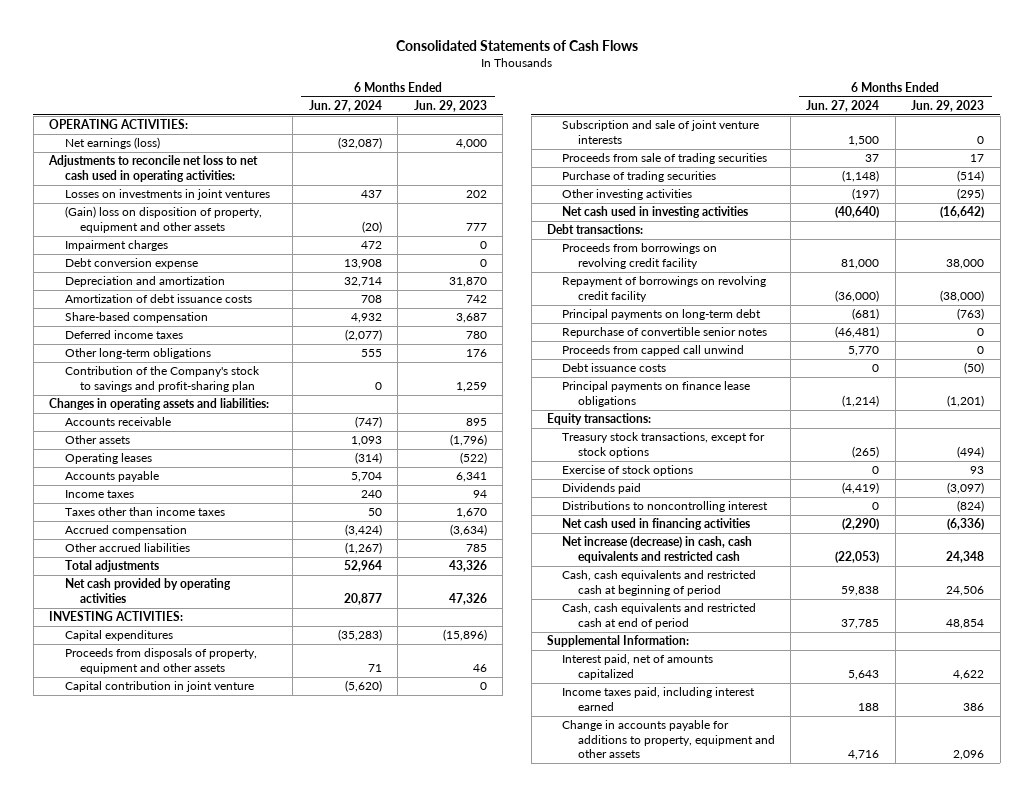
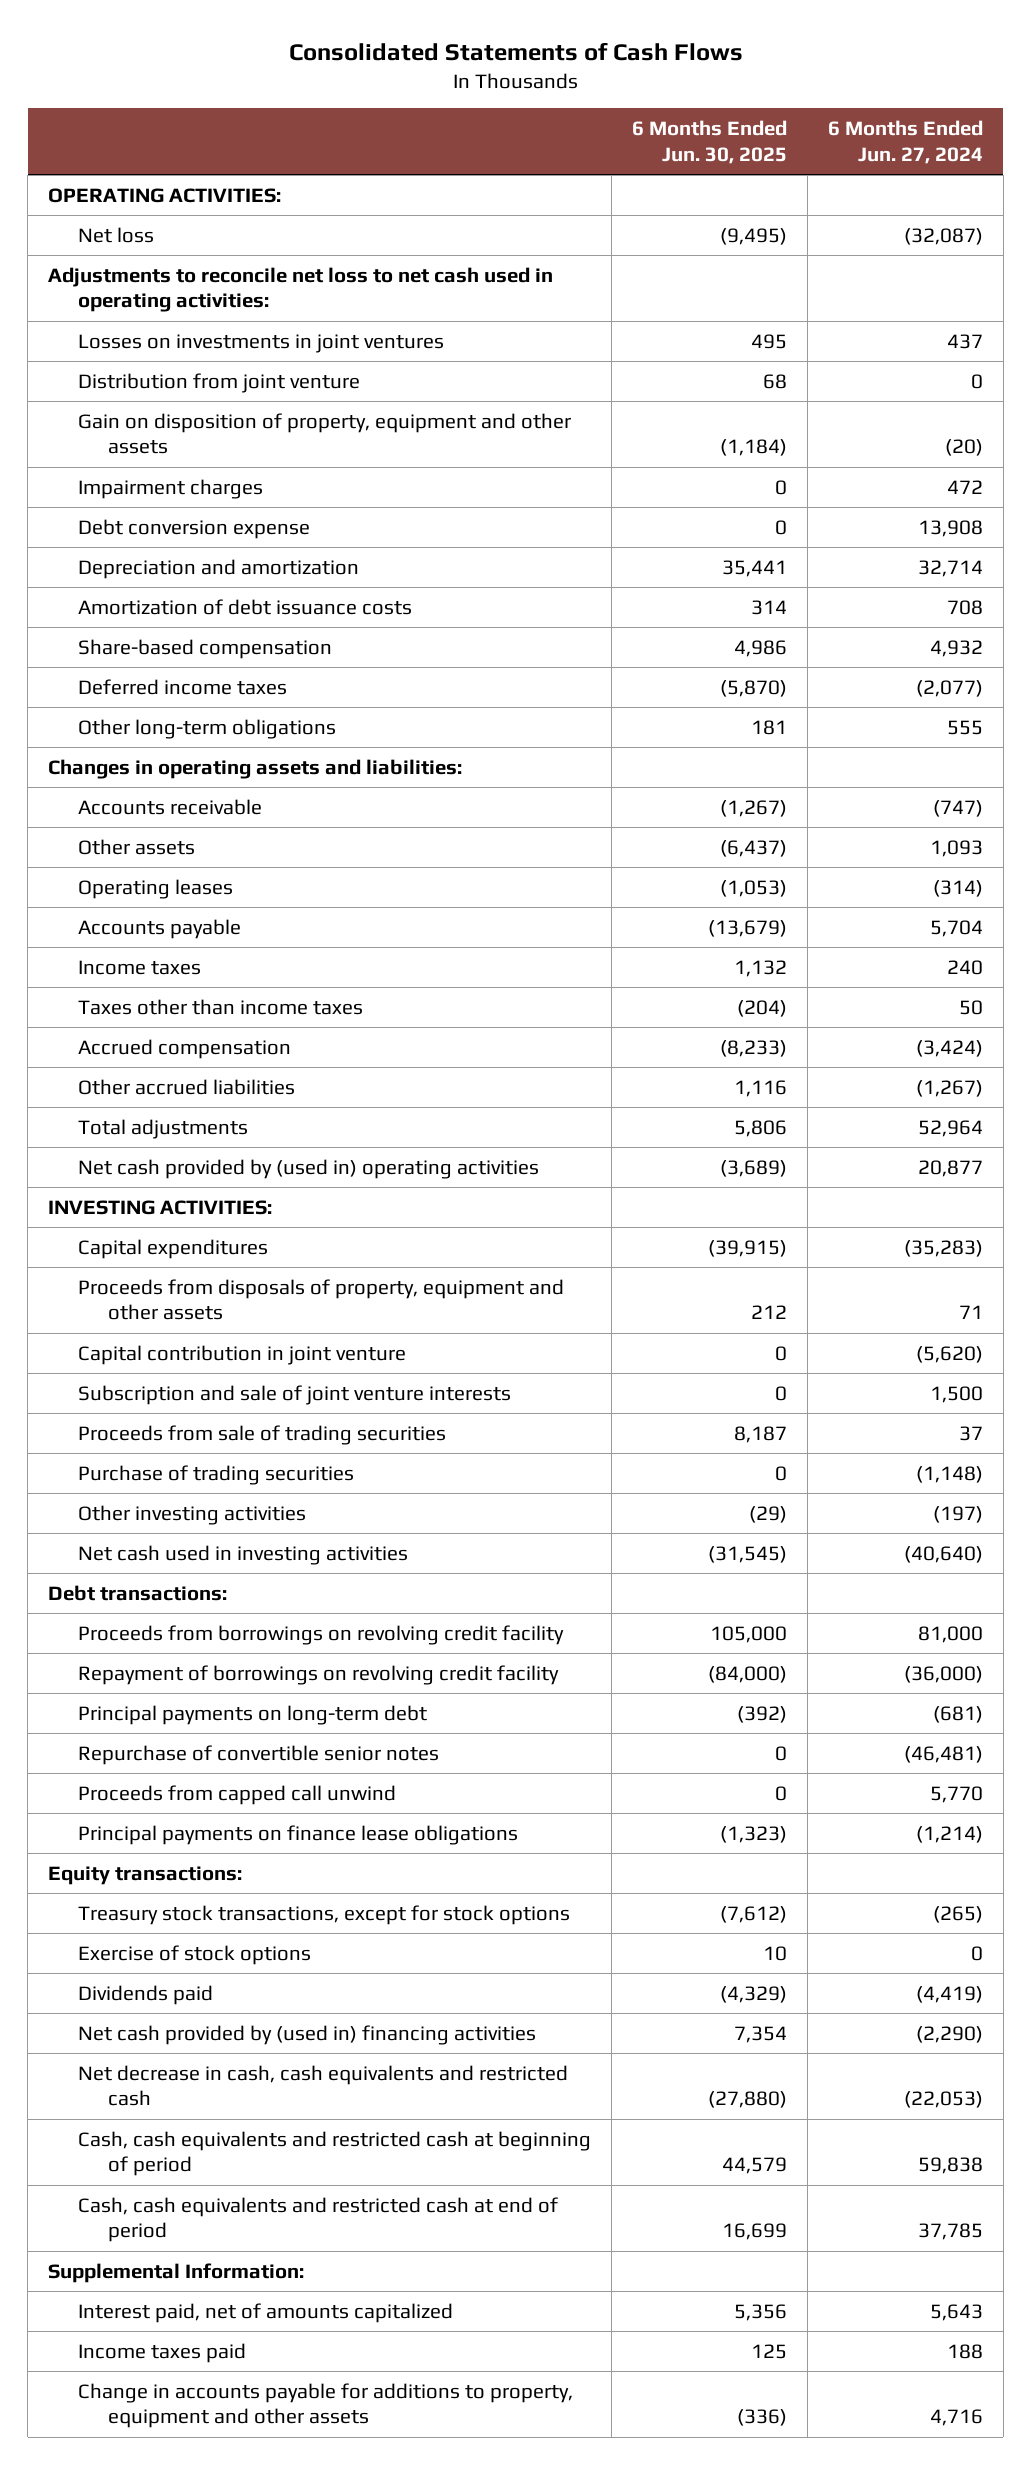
[413,99,487,112] Jun. 29, 2023 -> none
none -> [631,120,787,164] 6 Months Ended Jun. 30, 2025
[64,137,160,150] Net earnings (loss) -> [77,226,154,243] Net loss
none -> [77,372,360,393] Distribution from joint venture
[64,206,262,233] (Gain) loss on disposition of property, equipment and other assets -> [77,412,571,455] Gain on disposition of property, equipment and other assets
[64,366,260,392] Contribution of the Company's stock to savings and profit-sharing plan -> none
[64,578,231,603] Net cash provided by operating activities -> [77,1158,539,1179] Net cash provided by (used in) operating activities
[562,363,667,373] Debt issuance costs -> none
[562,501,769,513] Distributions to noncontrolling interest -> none
[562,518,751,531] Net cash used in financing activities -> [77,2024,536,2045] Net cash provided by (used in) financing activities
[562,536,753,563] Net increase (decrease) in cash, cash equivalents and restricted cash -> [77,2064,568,2107] Net decrease in cash, cash equivalents and restricted cash
[562,687,756,711] Income taxes paid, including interest earned -> [77,2342,246,2363] Income taxes paid

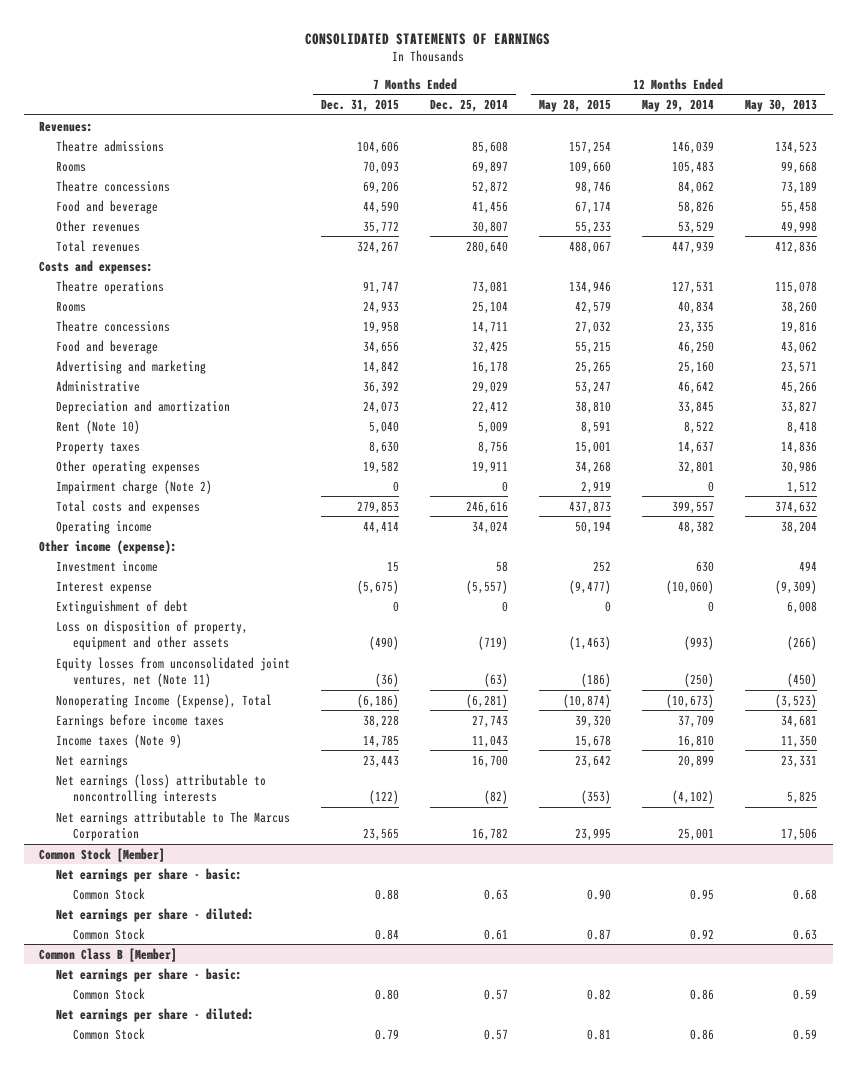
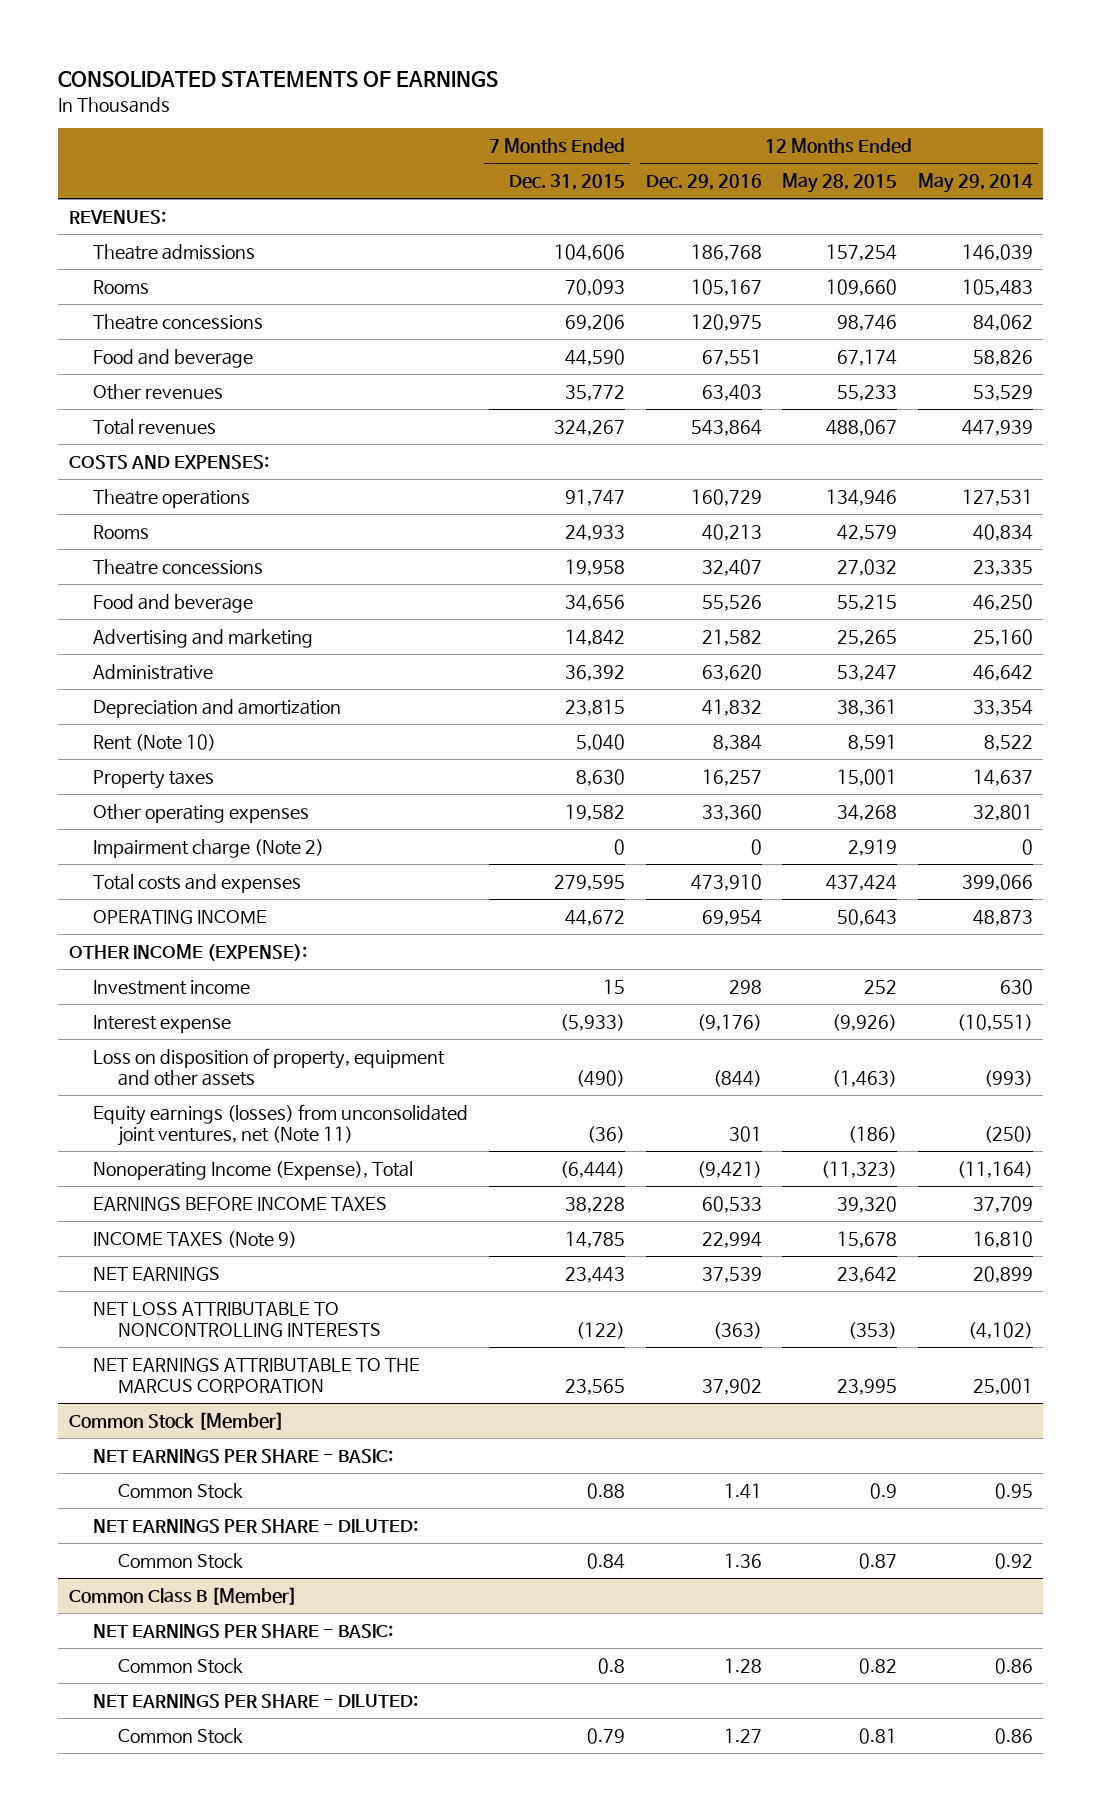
[430,98,509,112] Dec. 25, 2014 -> none
[745,98,818,112] May 30, 2013 -> none
none -> [645,174,762,191] Dec. 29, 2016
[39,120,94,132] Revenues: -> [68,209,166,224] REVENUES:
[39,259,154,274] Costs and expenses: -> [68,454,269,469] COSTS AND EXPENSES:
[363,400,400,414] 24,073 -> [564,698,625,716] 23,815
[575,400,612,414] 38,810 -> [837,698,898,716] 38,361
[678,400,715,414] 33,845 -> [972,699,1033,716] 33,354
[357,500,400,514] 279,853 -> [553,874,625,891] 279,595
[569,500,612,514] 437,873 -> [826,874,898,891] 437,424
[672,500,715,514] 399,557 -> [961,873,1033,891] 399,066
[56,519,153,534] Operating income -> [93,909,268,924] OPERATING INCOME
[363,520,400,534] 44,414 -> [564,909,625,926] 44,672
[575,520,612,534] 50,194 -> [837,908,898,926] 50,643
[678,520,715,534] 48,382 -> [972,909,1033,926] 48,873
[39,539,178,554] Other income (expense): -> [68,943,307,961] OTHER INCOME (EXPENSE):
[56,599,189,614] Extinguishment of debt -> none
[357,579,400,594] (5,675) -> [559,1013,625,1031] (5,933)
[569,579,612,594] (9,477) -> [832,1013,898,1031] (9,926)
[666,579,715,594] (10,060) -> [956,1013,1033,1031] (10,551)
[56,656,291,688] Equity losses from unconsolidated joint ventures, net (Note 11) -> [93,1103,469,1146] Equity earnings (losses) from unconsolidated joint ventures, net (Note 11)
[357,693,400,708] (6,186) -> [559,1160,625,1178] (6,444)
[563,693,612,708] (10,874) -> [821,1160,898,1178] (11,323)
[666,693,715,708] (10,673) -> [956,1160,1033,1178] (11,164)
[56,713,225,728] Earnings before income taxes -> [93,1196,388,1211] EARNINGS BEFORE INCOME TAXES
[56,733,183,748] Income taxes (Note 9) -> [93,1230,298,1248] INCOME TAXES (Note 9)
[56,753,129,768] Net earnings -> [93,1266,221,1281] NET EARNINGS
[56,773,267,805] Net earnings (loss) attributable to noncontrolling interests -> [93,1301,382,1337] NET LOSS ATTRIBUTABLE TO NONCONTROLLING INTERESTS
[56,810,291,842] Net earnings attributable to The Marcus Corporation -> [93,1357,421,1393] NET EARNINGS ATTRIBUTABLE TO THE MARCUS CORPORATION
[56,867,243,882] Net earnings per share - basic: -> [93,1448,394,1463] NET EARNINGS PER SHARE - BASIC:
[587,888,612,900] 0.90 -> [870,1482,898,1499] 0.9
[56,907,255,922] Net earnings per share - diluted: -> [93,1518,419,1533] NET EARNINGS PER SHARE - DILUTED:
[56,967,243,982] Net earnings per share - basic: -> [93,1623,394,1638] NET EARNINGS PER SHARE - BASIC:
[375,988,400,1000] 0.80 -> [597,1657,625,1674] 0.8
[56,1007,255,1022] Net earnings per share - diluted: -> [93,1693,419,1708] NET EARNINGS PER SHARE - DILUTED:

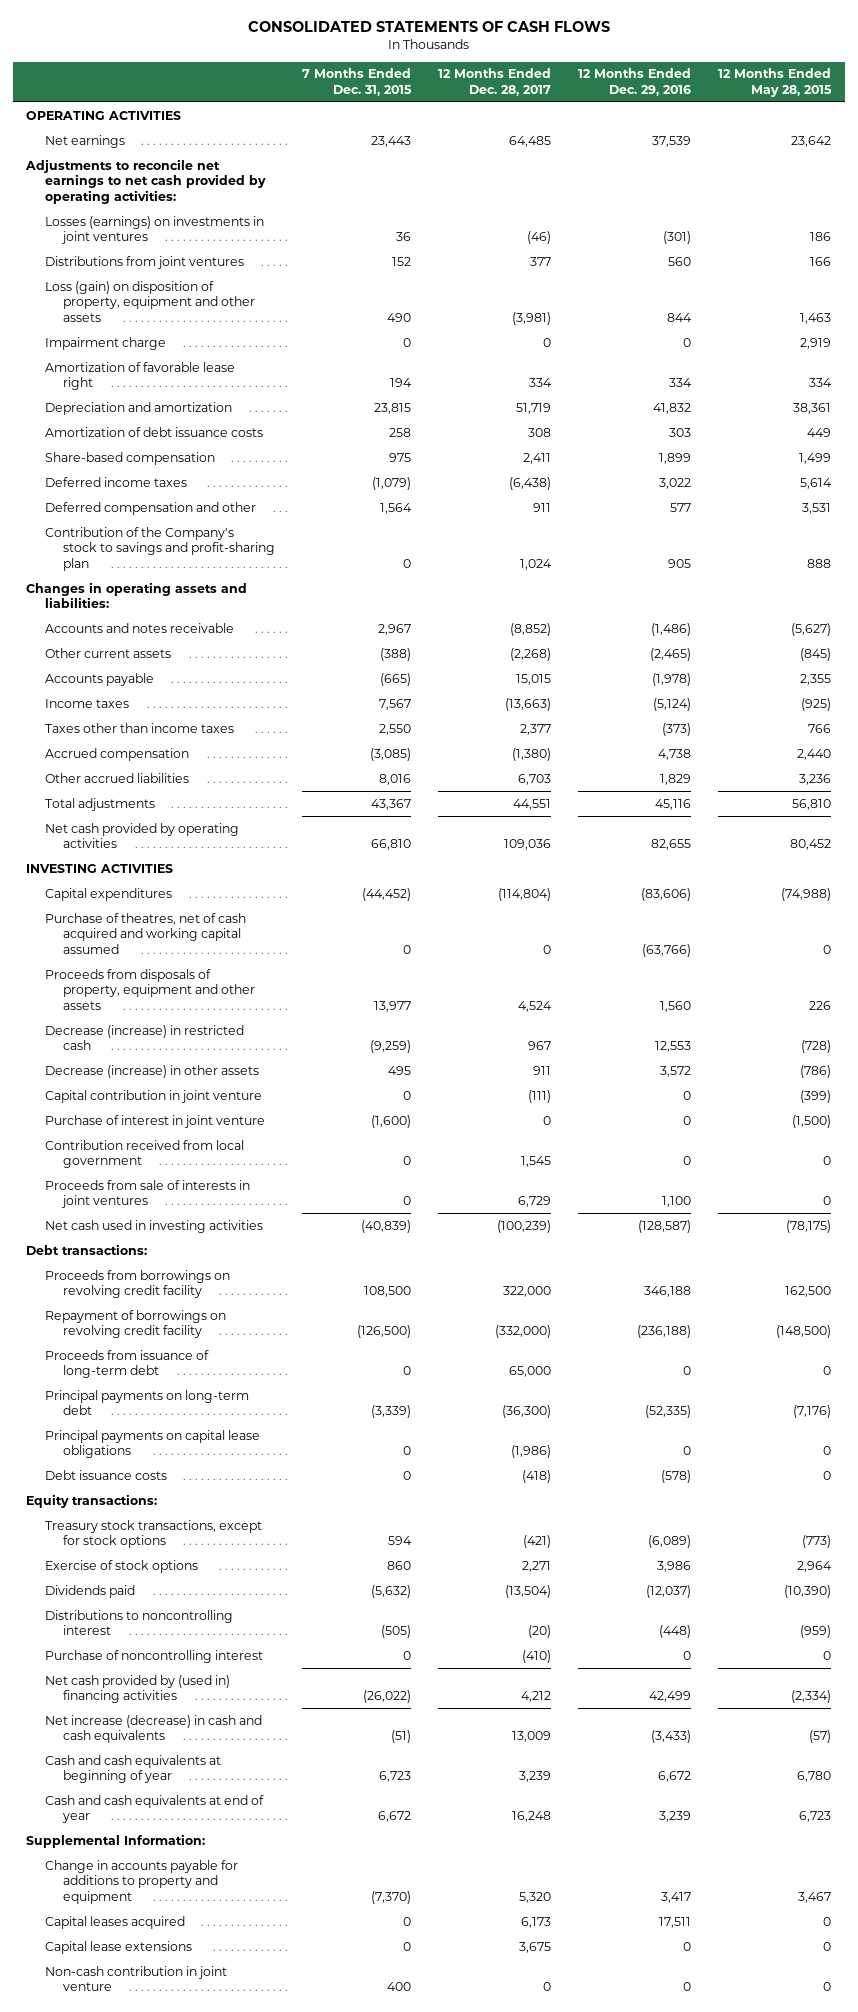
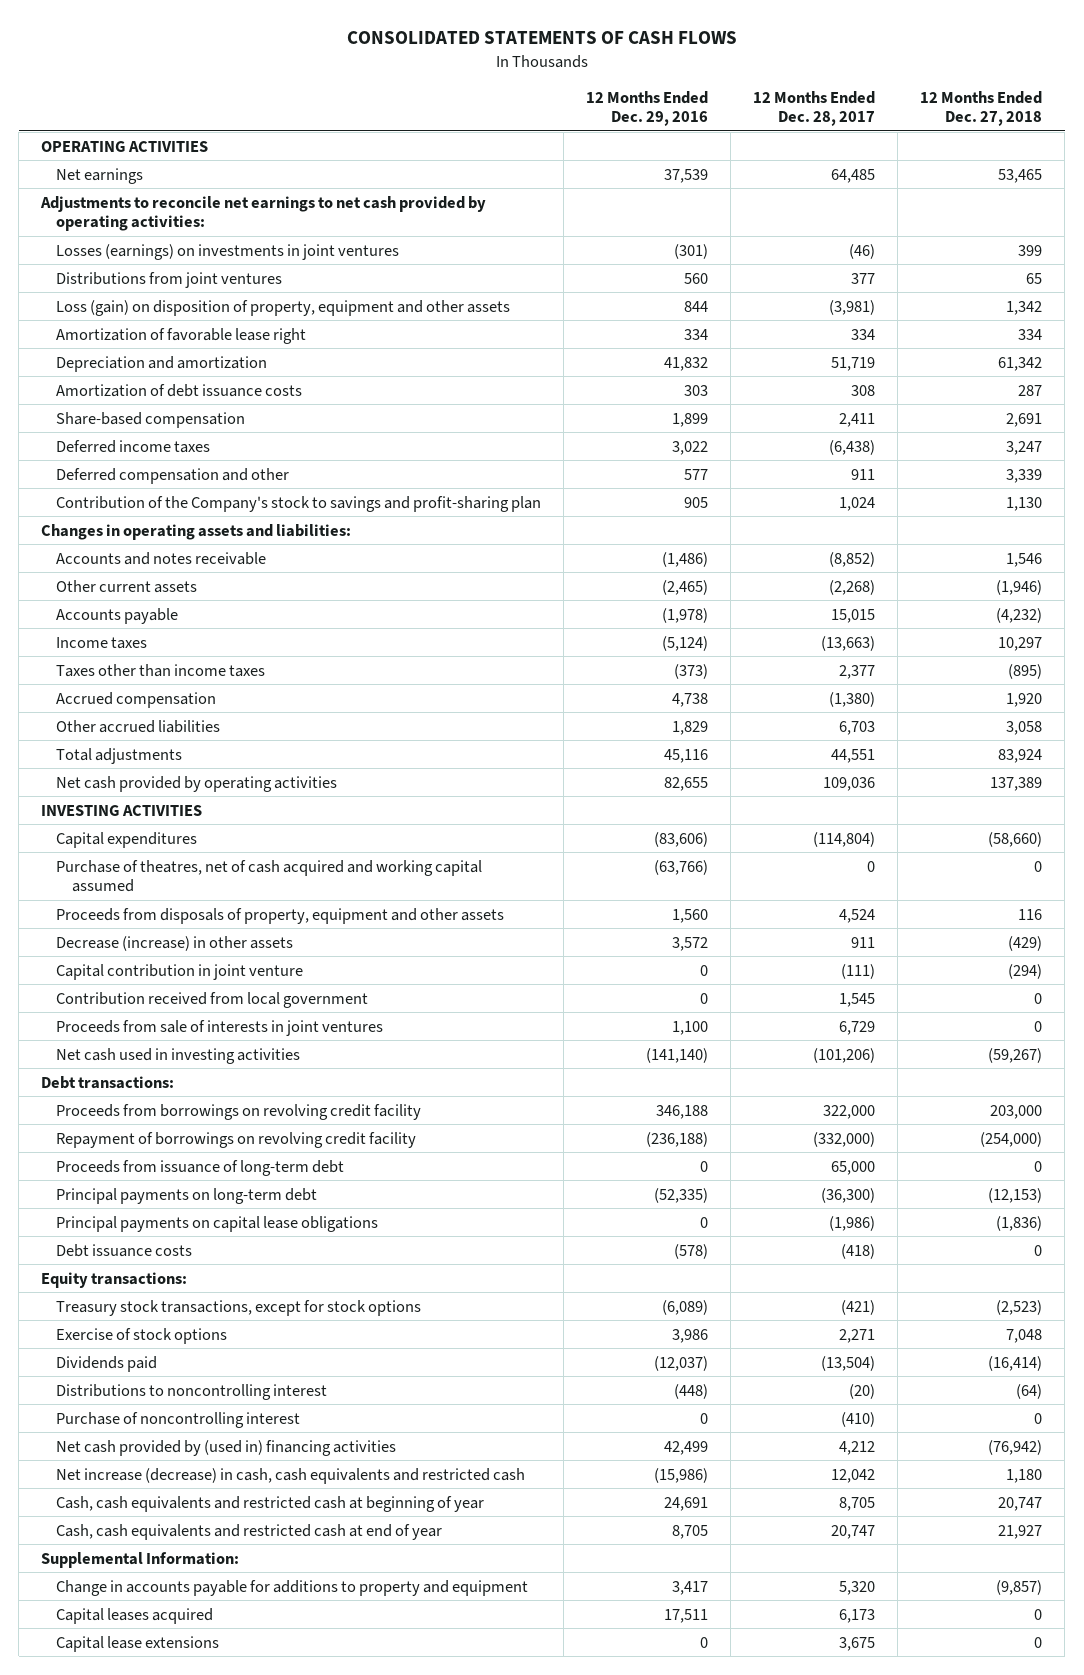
[301,68,412,96] 7 Months Ended Dec. 31, 2015 -> none
[718,68,833,97] 12 Months Ended May 28, 2015 -> none
none -> [920,90,1043,127] 12 Months Ended Dec. 27, 2018
[44,336,166,350] Impairment charge -> none
[44,1024,244,1051] Decrease (increase) in restricted cash -> none
[44,1114,265,1128] Purchase of interest in joint venture -> none
[497,1219,552,1233] (100,239) -> [813,1047,876,1063] (101,206)
[638,1219,692,1233] (128,587) -> [646,1047,709,1063] (141,140)
[44,1714,262,1744] Net increase (decrease) in cash and cash equivalents -> [56,1467,526,1484] Net increase (decrease) in cash, cash equivalents and restricted cash
[512,1731,552,1743] 13,009 -> [831,1468,876,1483] 12,042
[651,1730,692,1744] (3,433) -> [654,1467,709,1483] (15,986)
[44,1754,221,1784] Cash and cash equivalents at beginning of year -> [56,1495,485,1512] Cash, cash equivalents and restricted cash at beginning of year
[519,1771,552,1783] 3,239 -> [839,1496,876,1511] 8,705
[658,1771,692,1783] 6,672 -> [664,1496,709,1511] 24,691
[44,1794,264,1824] Cash and cash equivalents at end of year -> [56,1523,443,1540] Cash, cash equivalents and restricted cash at end of year
[512,1811,552,1823] 16,248 -> [831,1524,876,1539] 20,747
[659,1811,692,1823] 3,239 -> [672,1524,709,1539] 8,705
[44,1965,227,1992] Non-cash contribution in joint venture -> none

